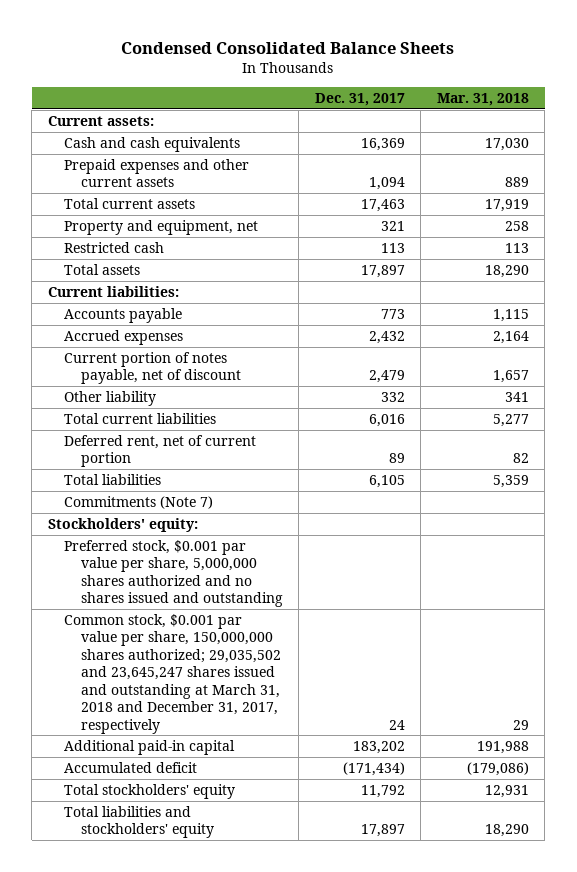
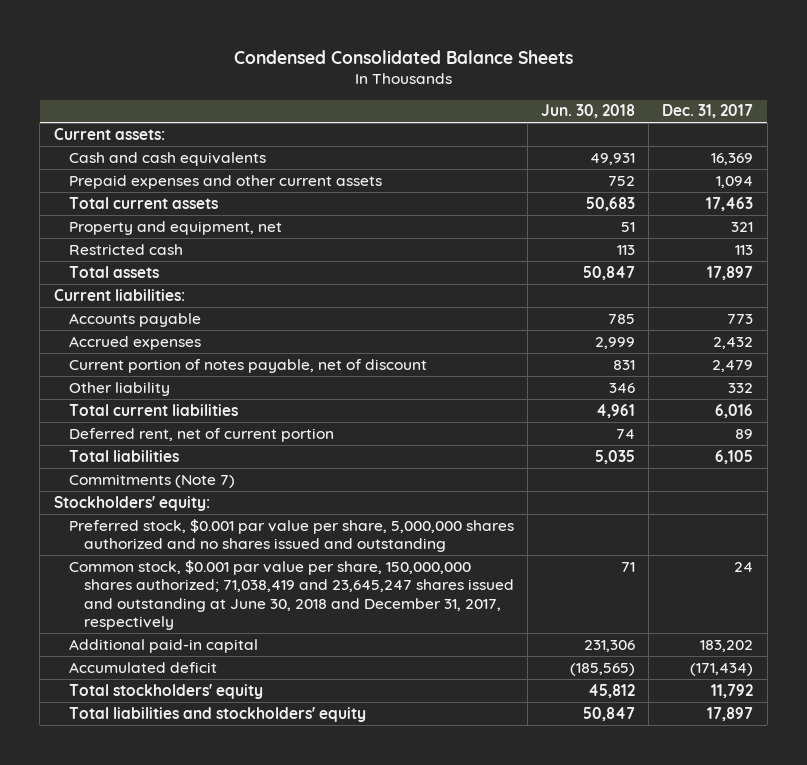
[436,92,529,106] Mar. 31, 2018 -> none
none -> [541,104,636,119] Jun. 30, 2018
[64,613,281,734] Common stock, $0.001 par value per share, 150,000,000 shares authorized; 29,035,502 and 23,645,247 shares issued and outstanding at March 31, 2018 and December 31, 2017, respectively -> [68,559,514,631] Common stock, $0.001 par value per share, 150,000,000 shares authorized; 71,038,419 and 23,645,247 shares issued and outstanding at June 30, 2018 and December 31, 2017, respectively

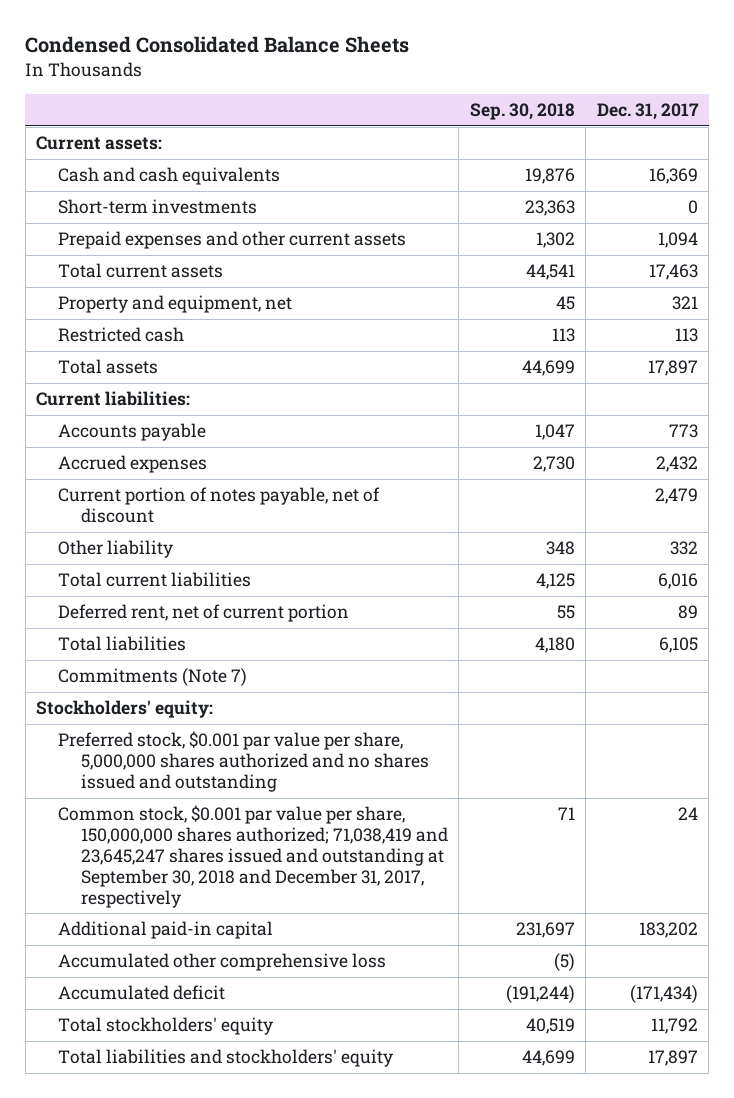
[541,104,636,119] Jun. 30, 2018 -> none
none -> [469,102,575,120] Sep. 30, 2018
none -> [58,199,258,215] Short-term investments
[68,559,514,631] Common stock, $0.001 par value per share, 150,000,000 shares authorized; 71,038,419 and 23,645,247 shares issued and outstanding at June 30, 2018 and December 31, 2017, respectively -> [58,805,448,908] Common stock, $0.001 par value per share, 150,000,000 shares authorized; 71,038,419 and 23,645,247 shares issued and outstanding at September 30, 2018 and December 31, 2017, respectively
none -> [58,953,387,972] Accumulated other comprehensive loss

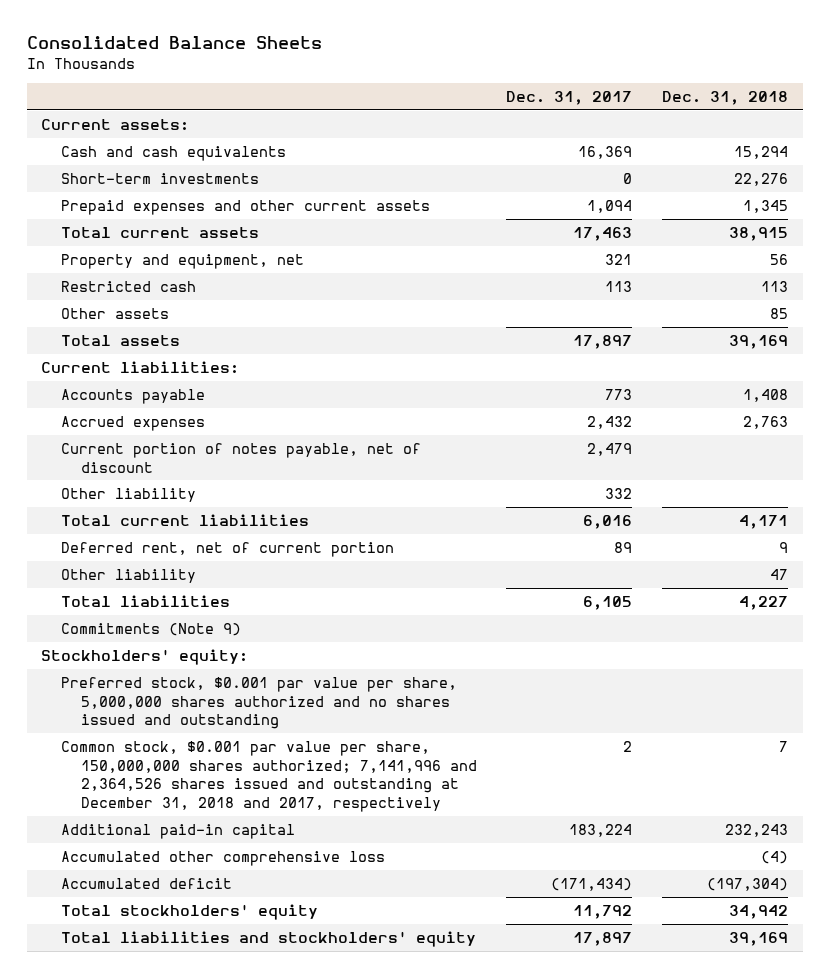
[25,36,410,54] Condensed Consolidated Balance Sheets -> [26,36,322,50] Consolidated Balance Sheets
[469,102,575,120] Sep. 30, 2018 -> none
none -> [662,90,789,105] Dec. 31, 2018
none -> [61,307,170,319] Other assets
none -> [61,568,197,583] Other liability
[58,668,248,687] Commitments (Note 7) -> [61,622,242,636] Commitments (Note 9)
[58,805,448,908] Common stock, $0.001 par value per share, 150,000,000 shares authorized; 71,038,419 and 23,645,247 shares issued and outstanding at September 30, 2018 and December 31, 2017, respectively -> [61,740,477,813] Common stock, $0.001 par value per share, 150,000,000 shares authorized; 7,141,996 and 2,364,526 shares issued and outstanding at December 31, 2018 and 2017, respectively
[677,807,698,821] 24 -> [623,740,633,752] 2
[638,922,698,939] 183,202 -> [569,823,633,837] 183,224

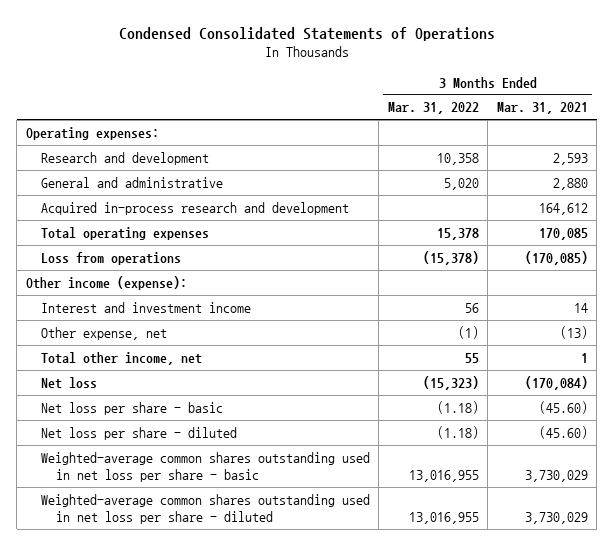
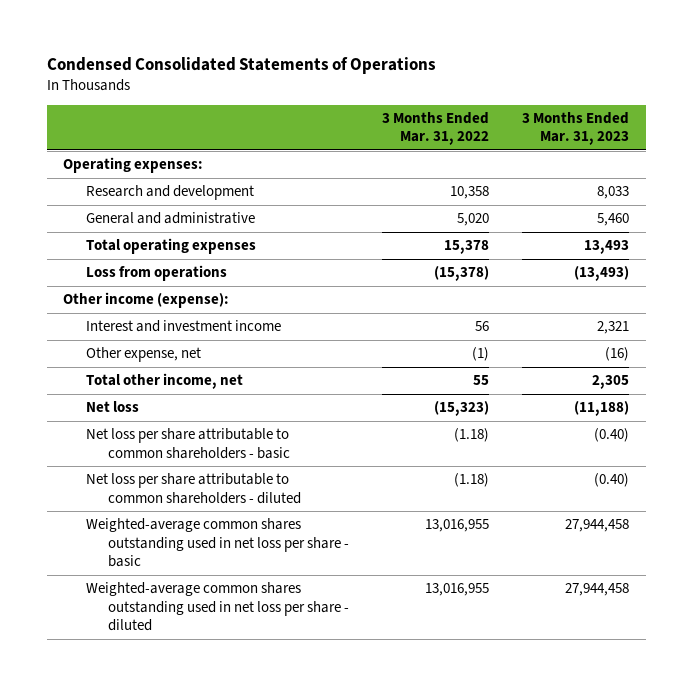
[496,102,588,115] Mar. 31, 2021 -> none
none -> [522,111,630,146] 3 Months Ended Mar. 31, 2023
[40,201,349,215] Acquired in-process research and development -> none
[40,401,223,415] Net loss per share - basic -> [85,428,291,459] Net loss per share attributable to common shareholders - basic
[40,426,237,440] Net loss per share - diluted -> [85,473,302,504] Net loss per share attributable to common shareholders - diluted

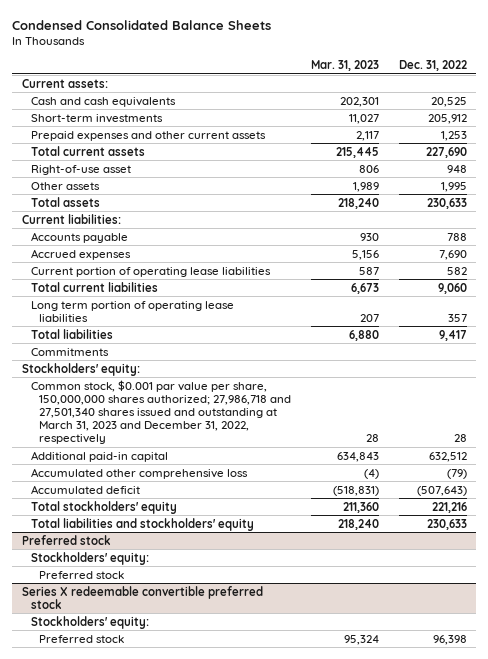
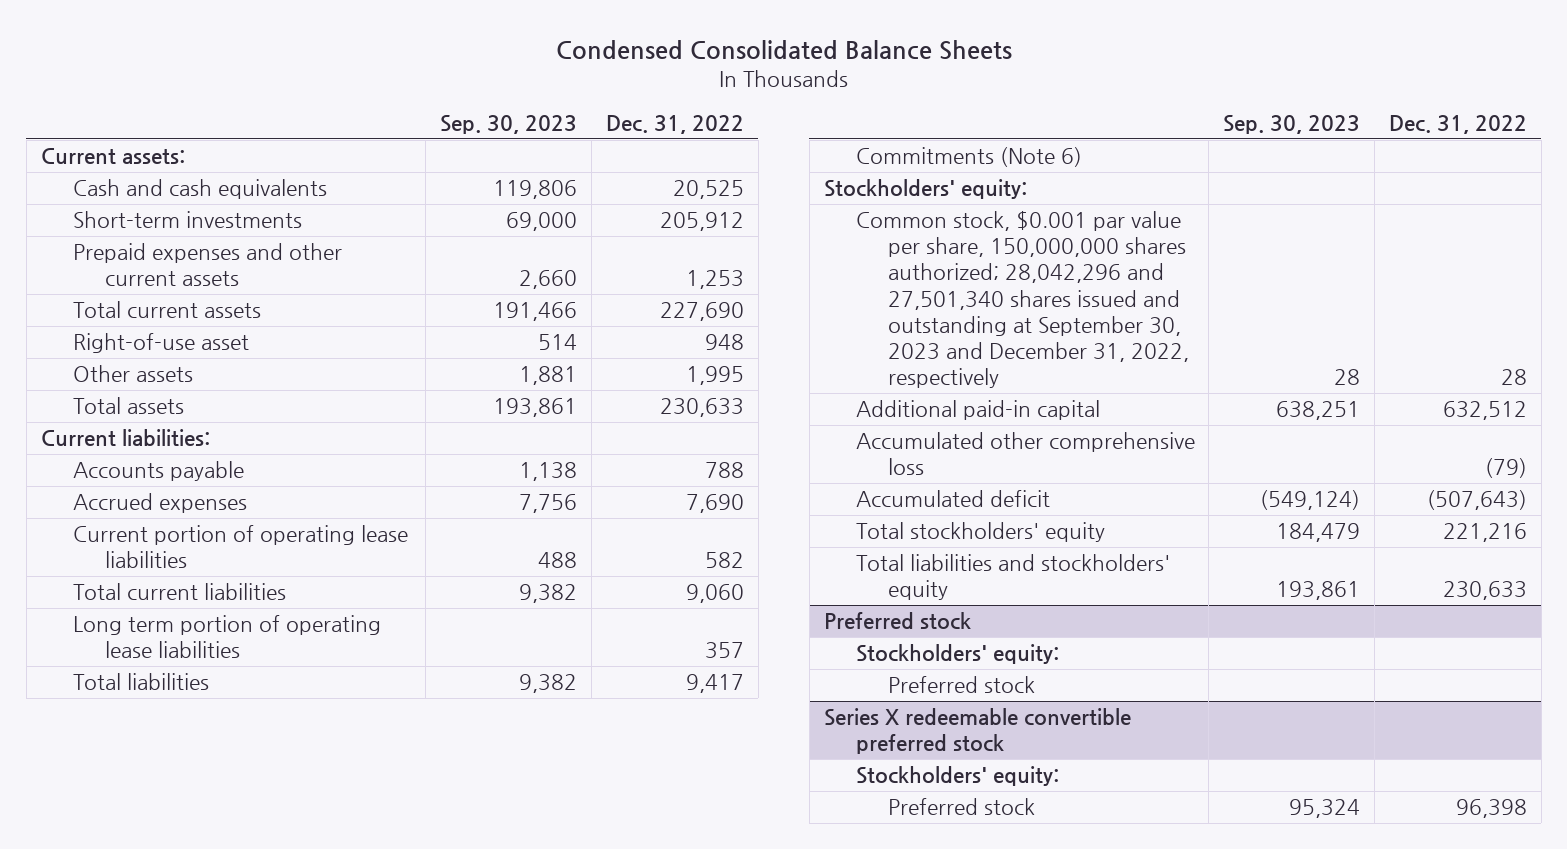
[310,60,379,72] Mar. 31, 2023 -> none
none -> [440,114,578,134] Sep. 30, 2023
[30,347,109,356] Commitments -> [855,147,1082,168] Commitments (Note 6)
[30,379,292,445] Common stock, $0.001 par value per share, 150,000,000 shares authorized; 27,986,718 and 27,501,340 shares issued and outstanding at March 31, 2023 and December 31, 2022, respectively -> [855,211,1189,388] Common stock, $0.001 par value per share, 150,000,000 shares authorized; 28,042,296 and 27,501,340 shares issued and outstanding at September 30, 2023 and December 31, 2022, respectively

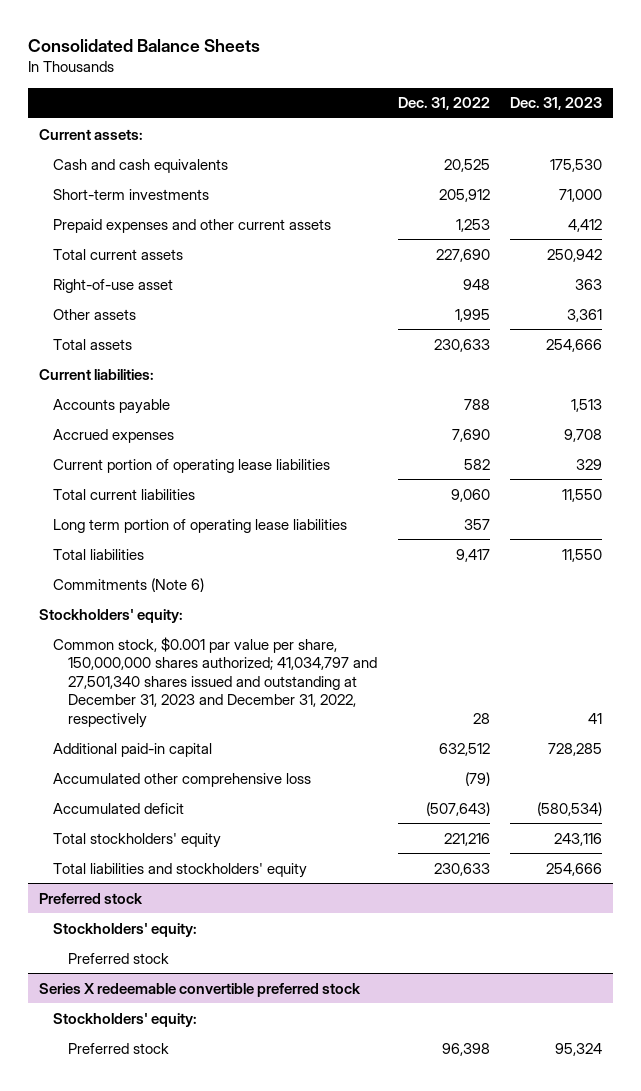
[555,40,1012,61] Condensed Consolidated Balance Sheets -> [28,38,261,52] Consolidated Balance Sheets
[440,114,578,134] Sep. 30, 2023 -> none
none -> [510,97,603,111] Dec. 31, 2023
[855,211,1189,388] Common stock, $0.001 par value per share, 150,000,000 shares authorized; 28,042,296 and 27,501,340 shares issued and outstanding at September 30, 2023 and December 31, 2022, respectively -> [53,636,377,728] Common stock, $0.001 par value per share, 150,000,000 shares authorized; 41,034,797 and 27,501,340 shares issued and outstanding at December 31, 2023 and December 31, 2022, respectively

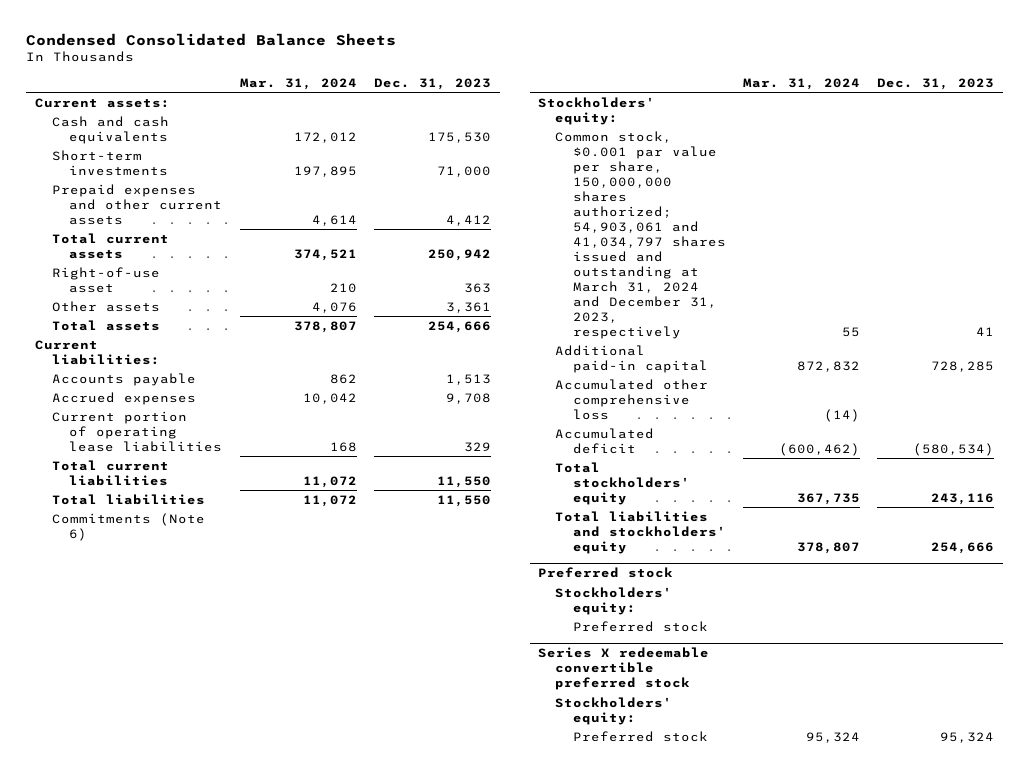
[28,38,261,52] Consolidated Balance Sheets -> [26,32,397,46] Condensed Consolidated Balance Sheets
[397,97,490,111] Dec. 31, 2022 -> none
none -> [239,78,357,91] Mar. 31, 2024
[53,518,348,533] Long term portion of operating lease liabilities -> none
[53,636,377,728] Common stock, $0.001 par value per share, 150,000,000 shares authorized; 41,034,797 and 27,501,340 shares issued and outstanding at December 31, 2023 and December 31, 2022, respectively -> [555,130,726,339] Common stock, $0.001 par value per share, 150,000,000 shares authorized; 54,903,061 and 41,034,797 shares issued and outstanding at March 31, 2024 and December 31, 2023, respectively

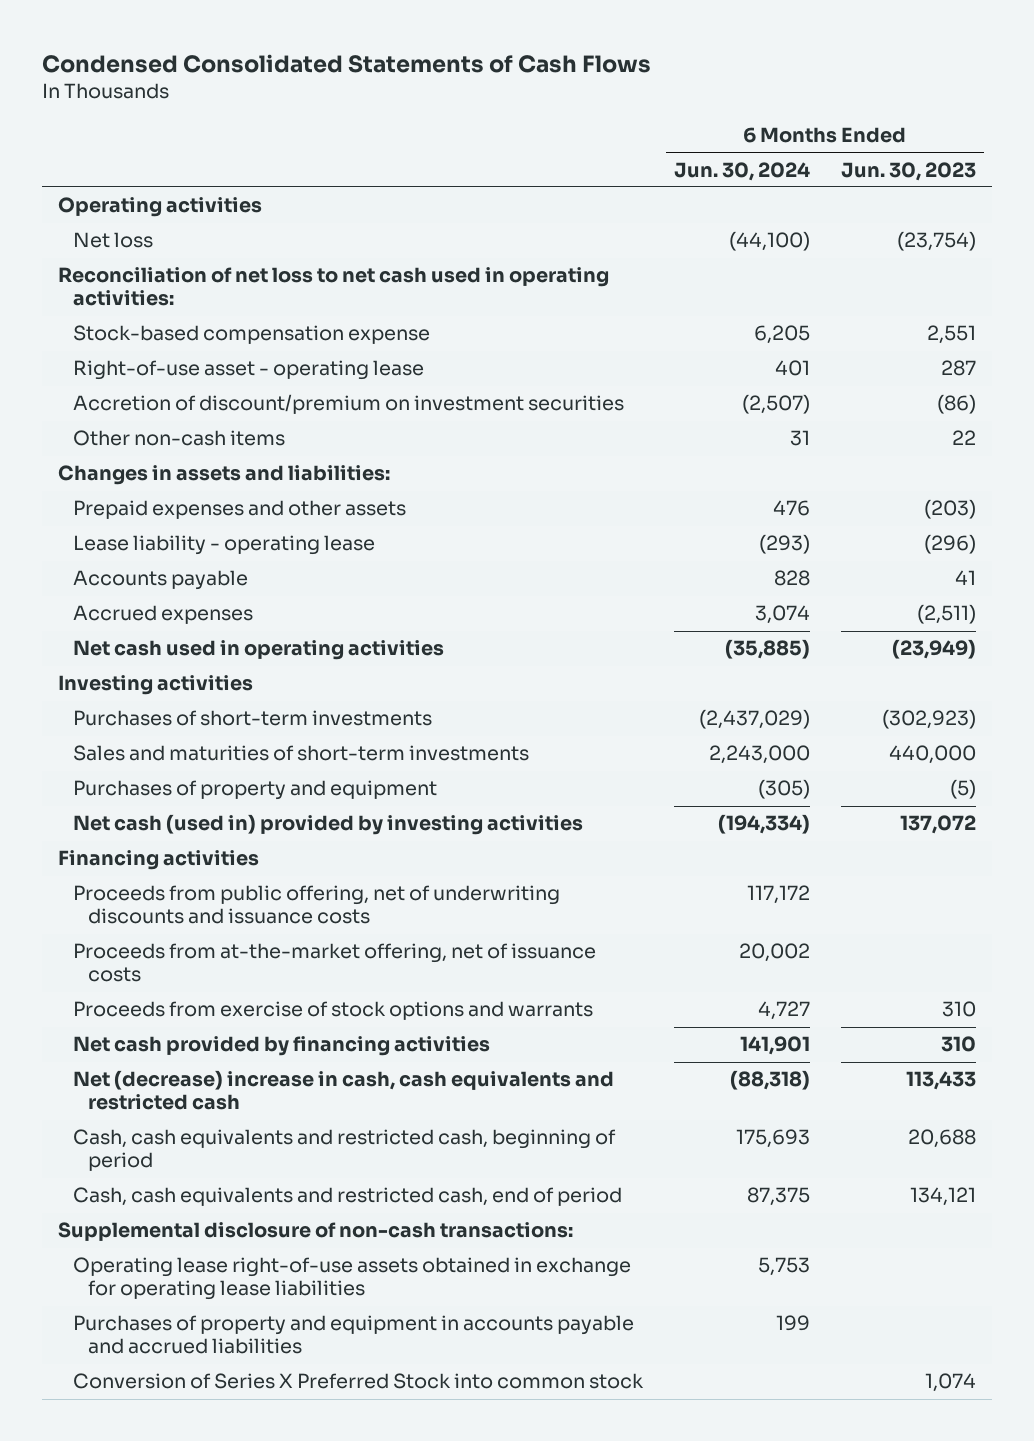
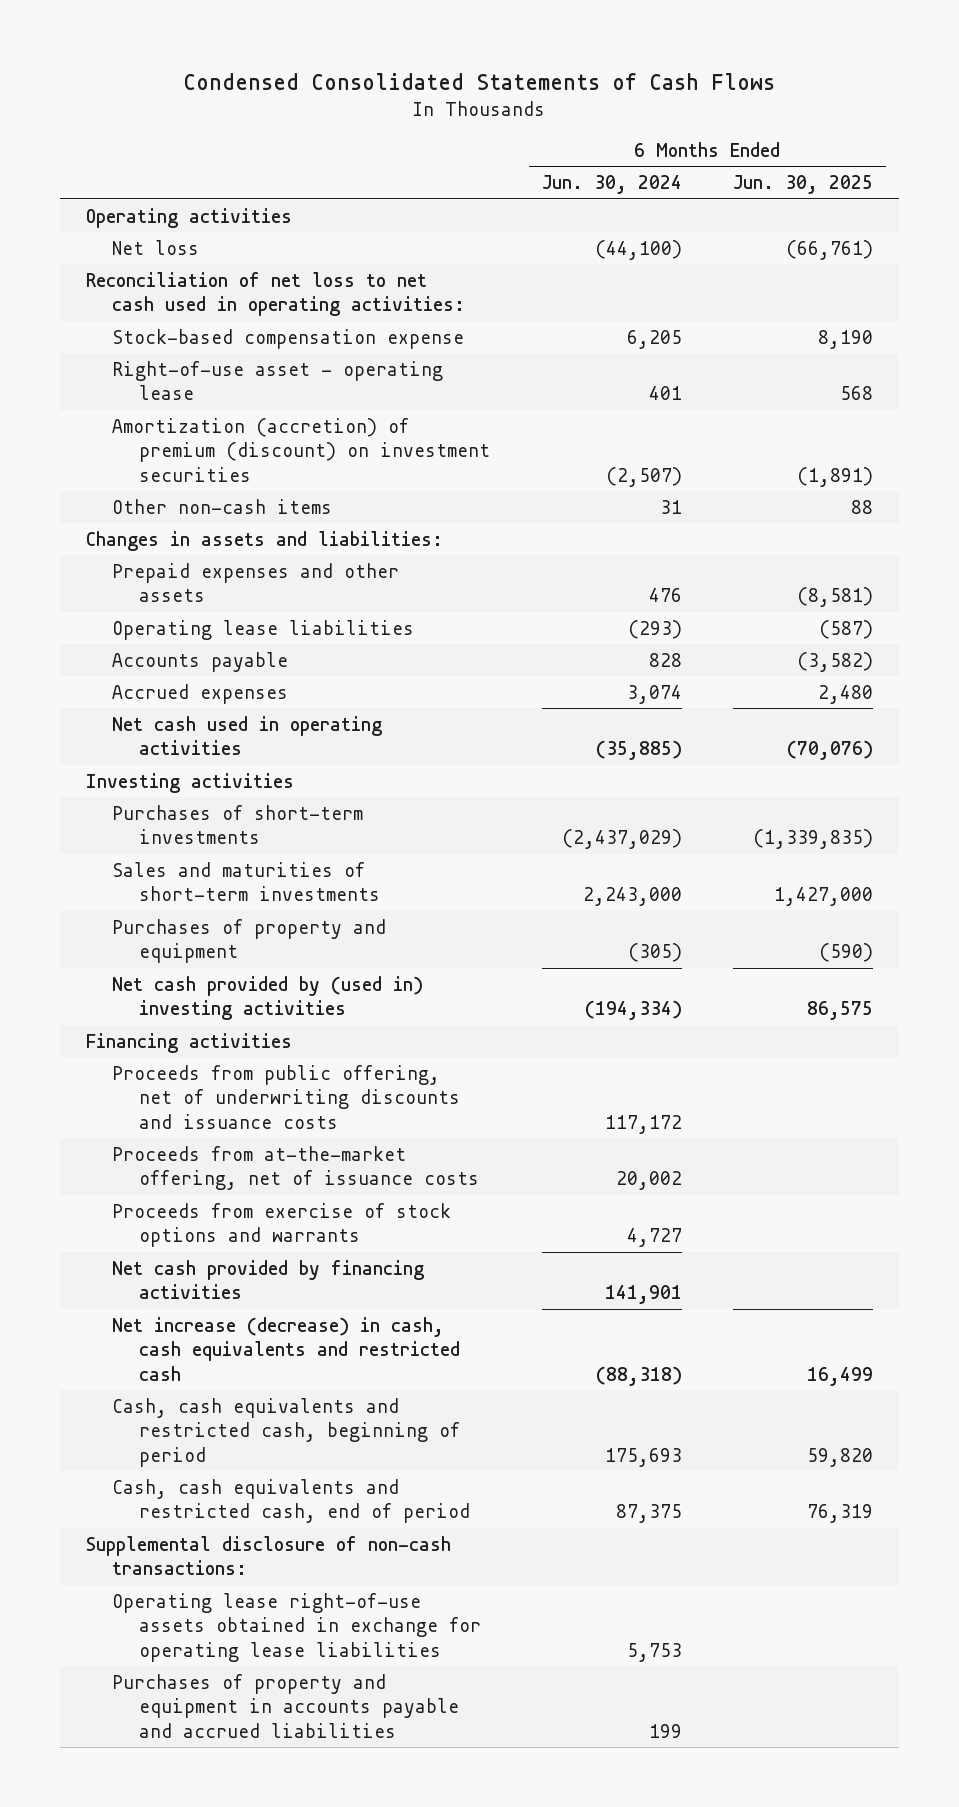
[841,161,977,181] Jun. 30, 2023 -> none
none -> [733,175,874,195] Jun. 30, 2025
[72,394,624,415] Accretion of discount/premium on investment securities -> [112,417,491,482] Amortization (accretion) of premium (discount) on investment securities
[72,535,375,556] Lease liability - operating lease -> [112,619,415,640] Operating lease liabilities
[72,814,583,836] Net cash (used in) provided by investing activities -> [112,975,424,1021] Net cash provided by (used in) investing activities
[72,1070,614,1111] Net (decrease) increase in cash, cash equivalents and restricted cash -> [112,1316,461,1381] Net increase (decrease) in cash, cash equivalents and restricted cash
[72,1373,644,1390] Conversion of Series X Preferred Stock into common stock -> none

